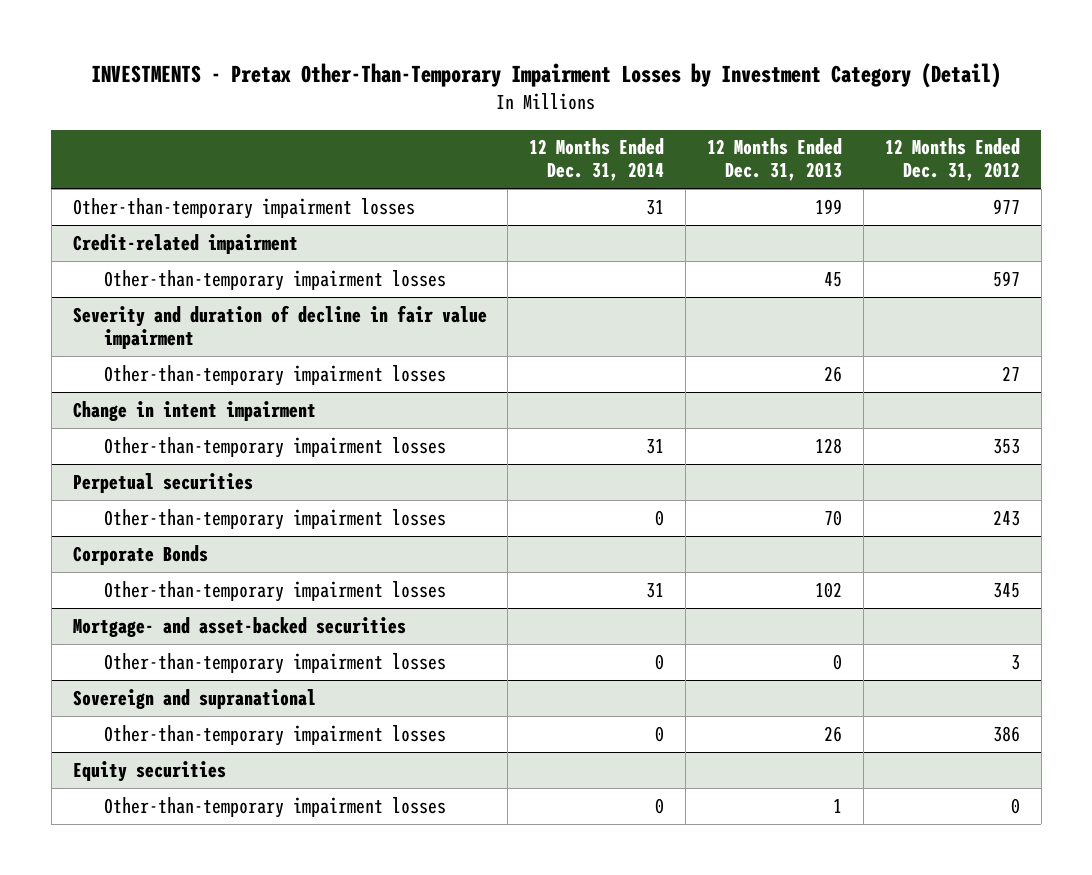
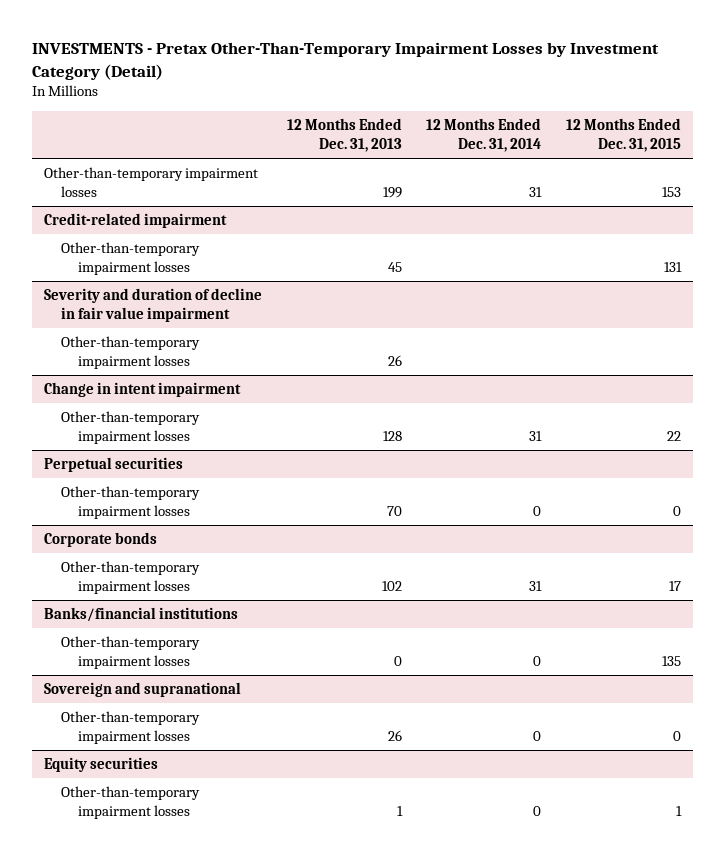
[884,138,1020,182] 12 Months Ended Dec. 31, 2012 -> none
none -> [565,118,681,152] 12 Months Ended Dec. 31, 2015
[72,544,208,565] Corporate Bonds -> [43,532,157,548] Corporate bonds
[72,616,406,637] Mortgage- and asset-backed securities -> none
none -> [43,607,238,623] Banks/financial institutions

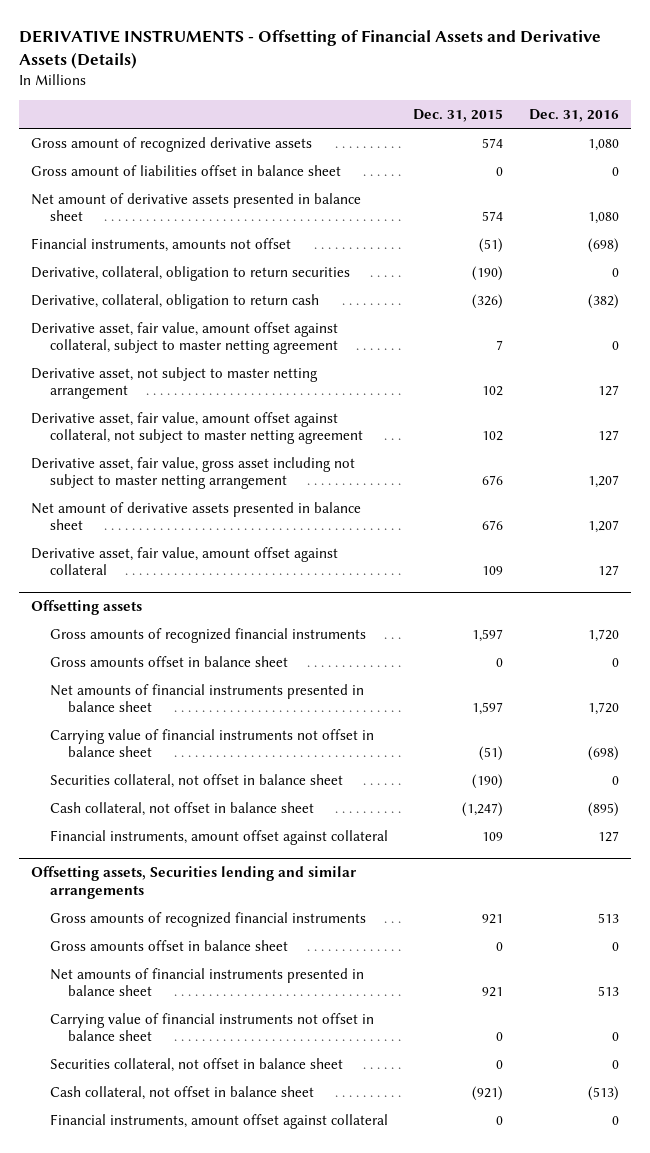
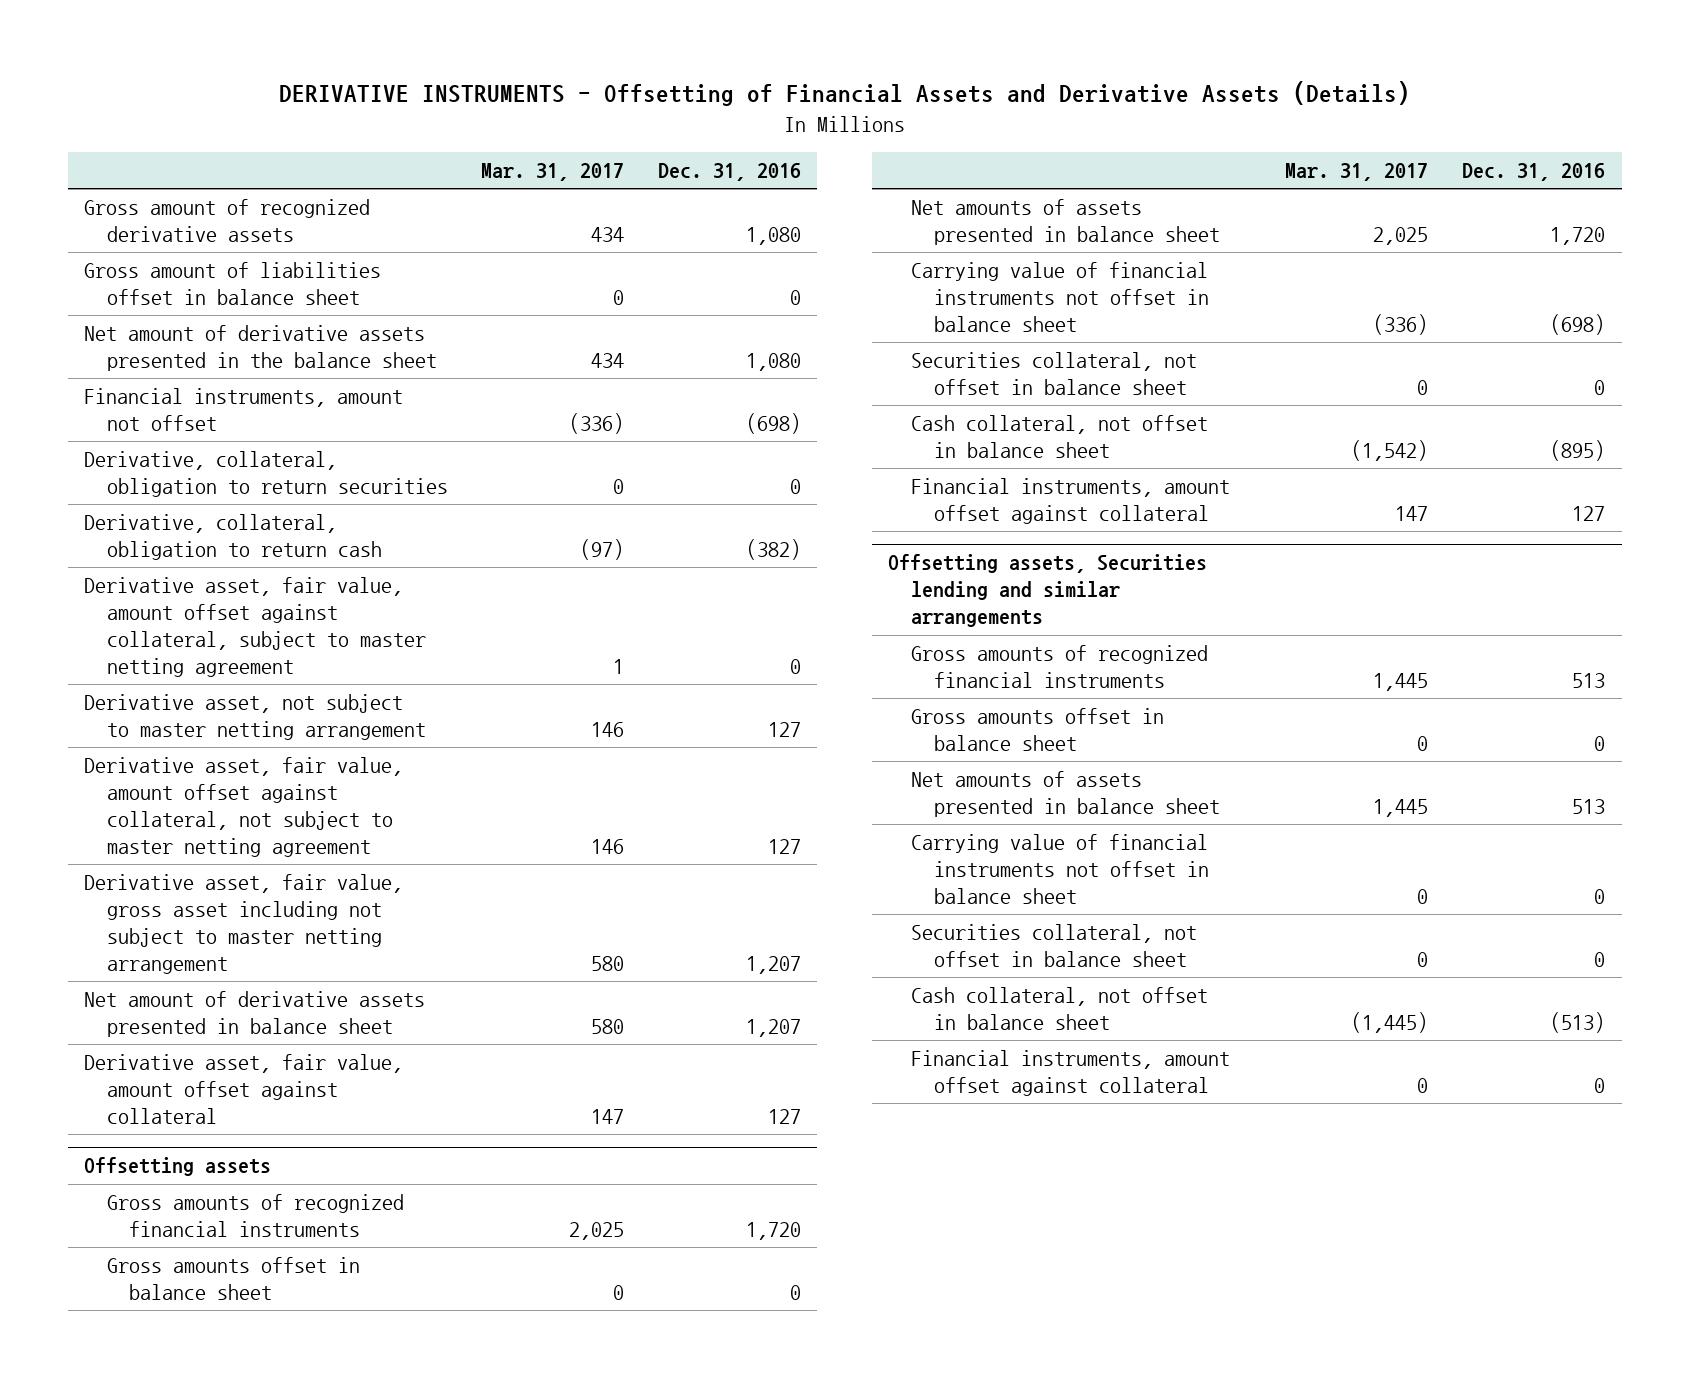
[413,109,504,123] Dec. 31, 2015 -> none
none -> [481,163,625,182] Mar. 31, 2017
[31,192,362,222] Net amount of derivative assets presented in balance sheet -> [84,325,437,371] Net amount of derivative assets presented in the balance sheet
[31,237,292,252] Financial instruments, amounts not offset -> [84,388,404,431] Financial instruments, amount not offset
[49,683,364,713] Net amounts of financial instruments presented in balance sheet -> [910,199,1220,245] Net amounts of assets presented in balance sheet
[49,967,364,997] Net amounts of financial instruments presented in balance sheet -> [910,771,1220,817] Net amounts of assets presented in balance sheet

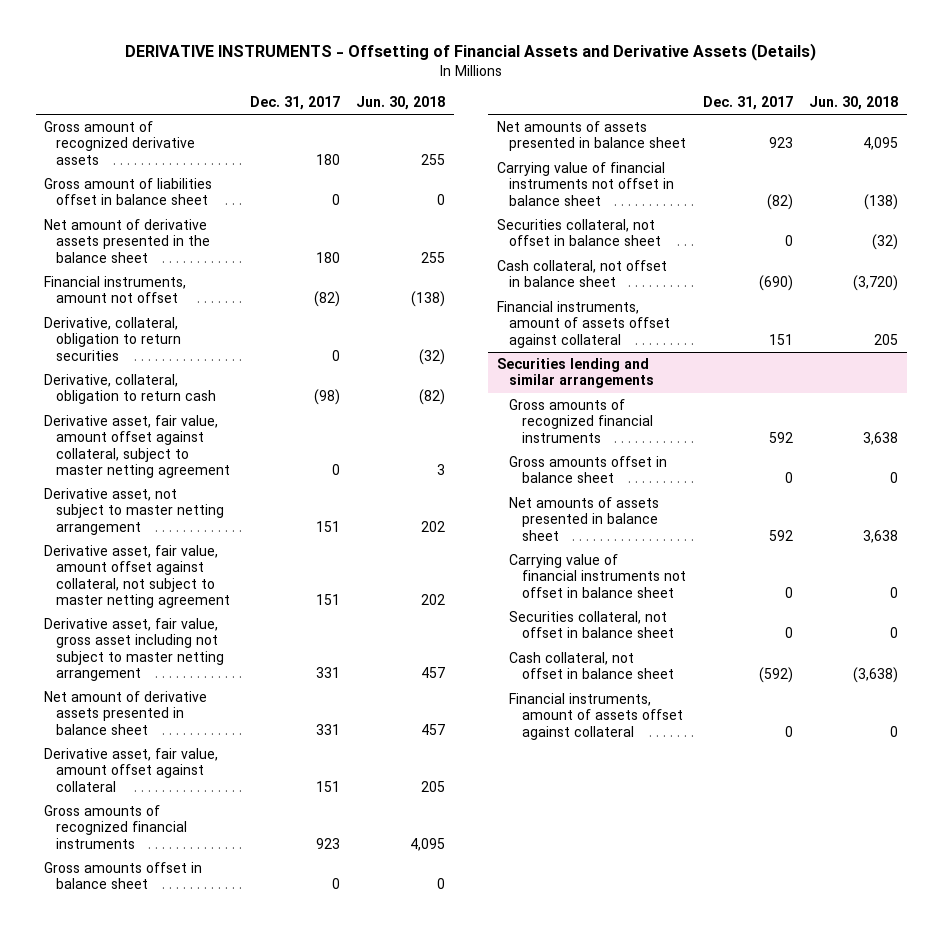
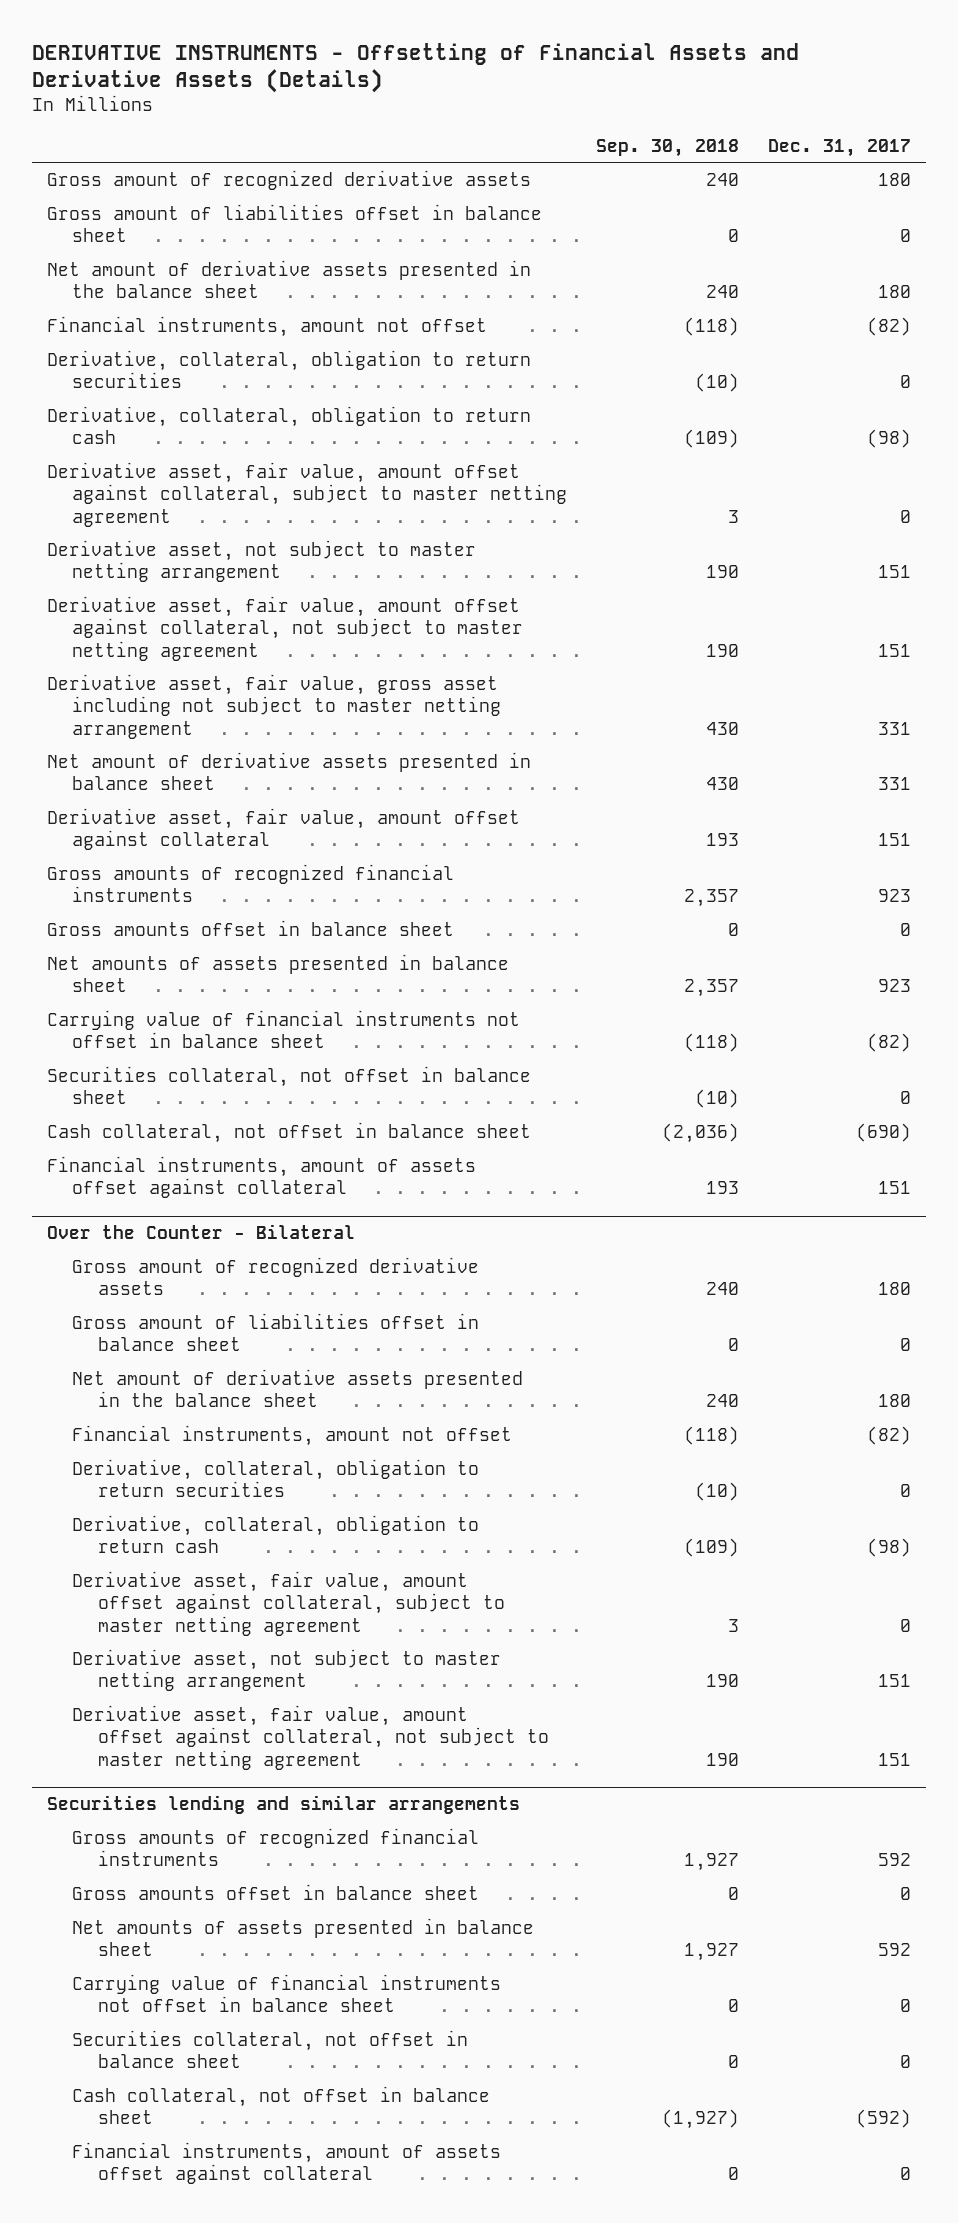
[356,95,446,110] Jun. 30, 2018 -> none
none -> [596,138,740,157] Sep. 30, 2018
none -> [46,1224,355,1240] Over the Counter - Bilateral
none -> [72,1257,480,1296] Gross amount of recognized derivative assets
none -> [72,1313,480,1352] Gross amount of liabilities offset in balance sheet
none -> [72,1369,524,1408] Net amount of derivative assets presented in the balance sheet
none -> [72,1425,513,1447] Financial instruments, amount not offset
none -> [72,1459,480,1498] Derivative, collateral, obligation to return securities
none -> [72,1515,480,1554] Derivative, collateral, obligation to return cash
none -> [72,1571,505,1636] Derivative asset, fair value, amount offset against collateral, subject to master netting agreement
none -> [72,1649,502,1692] Derivative asset, not subject to master netting arrangement
none -> [72,1705,549,1770] Derivative asset, fair value, amount offset against collateral, not subject to master netting agreement

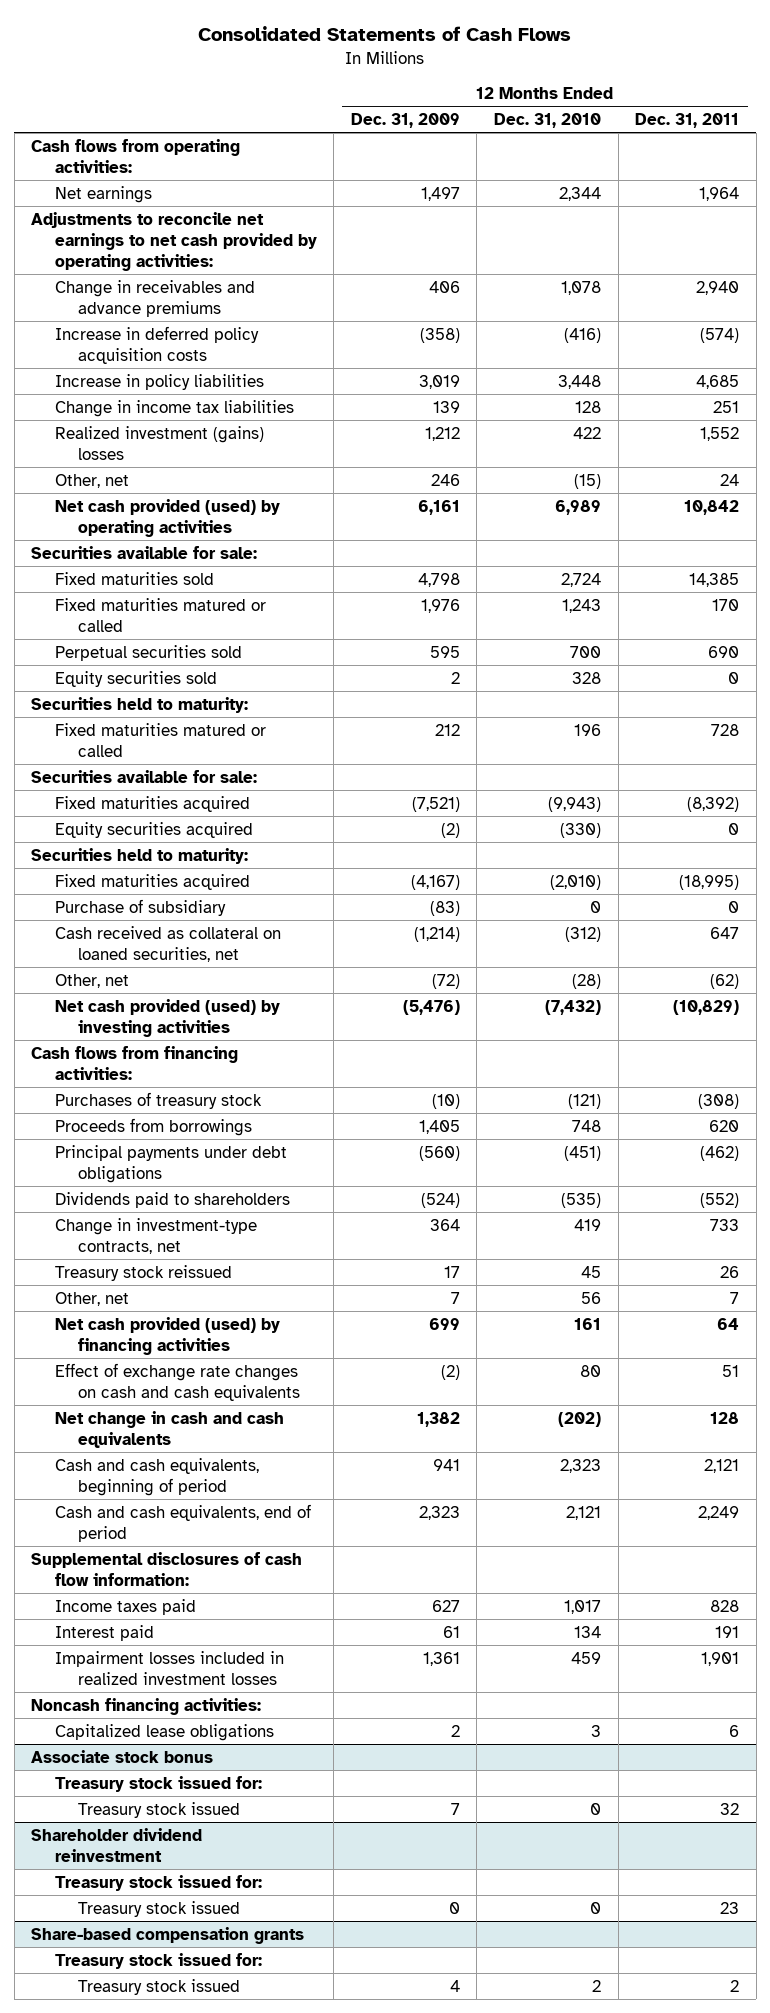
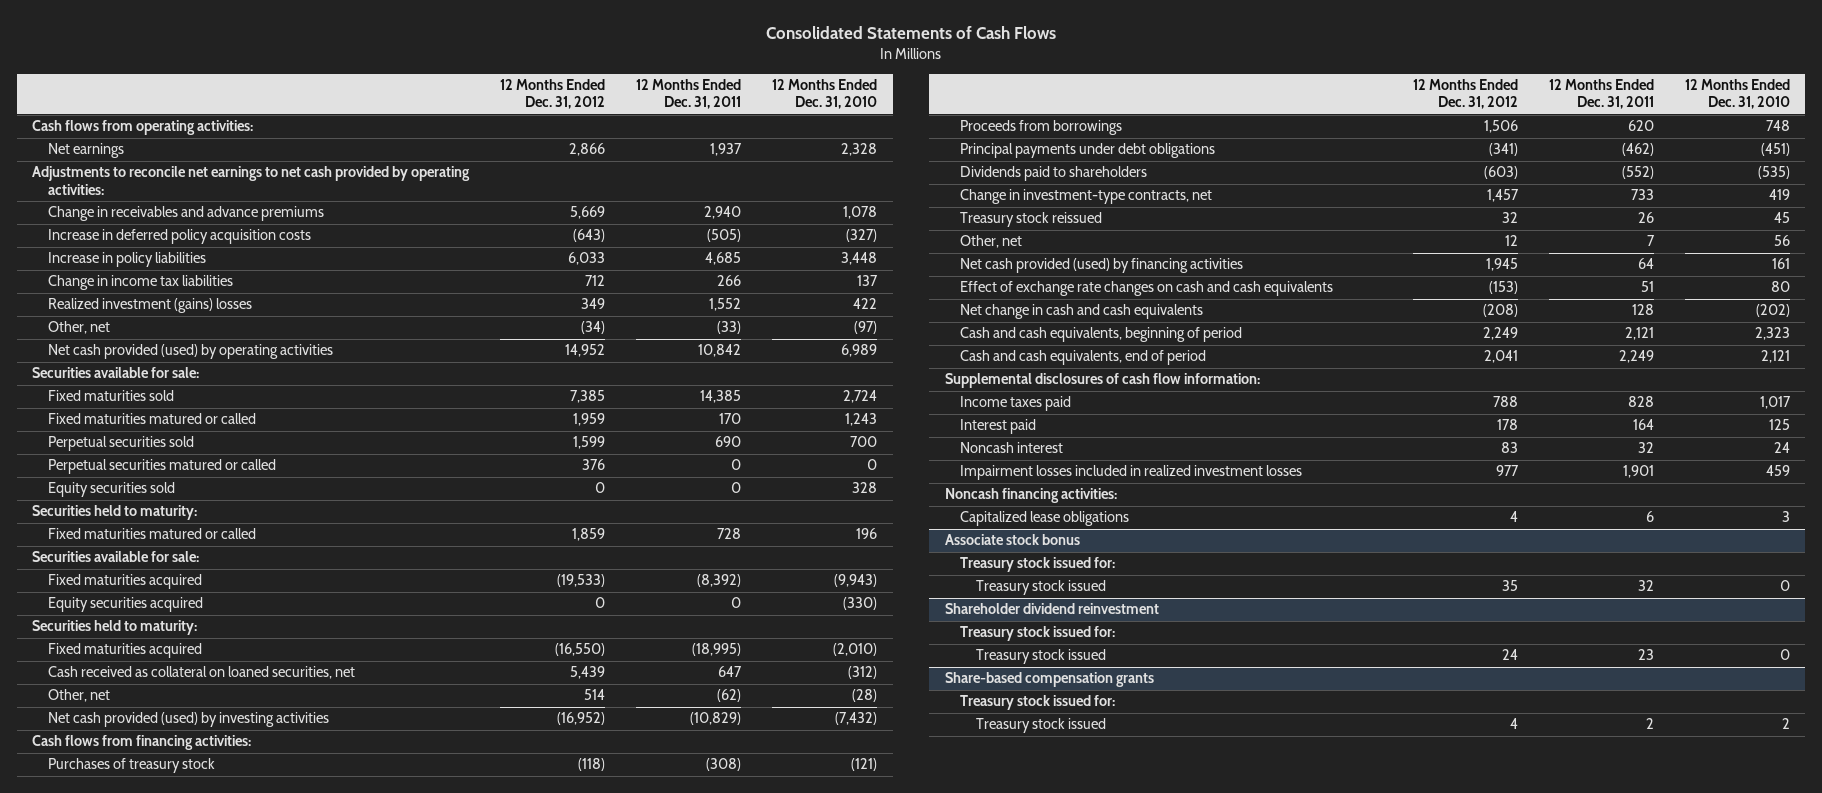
[350,113,460,129] Dec. 31, 2009 -> none
none -> [500,79,606,110] 12 Months Ended Dec. 31, 2012
[559,186,602,201] 2,344 -> [841,143,878,157] 2,328
[699,186,740,201] 1,964 -> [710,143,743,157] 1,937
[564,327,602,343] (416) -> [846,229,878,243] (327)
[700,327,740,343] (574) -> [707,229,742,243] (505)
[575,400,602,413] 128 -> [857,275,879,287] 137
[713,400,740,413] 251 -> [717,275,742,287] 266
[574,473,602,489] (15) -> [854,321,878,335] (97)
[720,473,740,486] 24 -> [717,321,742,335] (33)
none -> [47,459,276,475] Perpetual securities matured or called
[54,898,226,916] Purchase of subsidiary -> none
[574,1625,602,1638] 134 -> [1768,419,1790,431] 125
[715,1625,740,1638] 191 -> [1632,419,1654,431] 164
none -> [960,442,1064,454] Noncash interest

